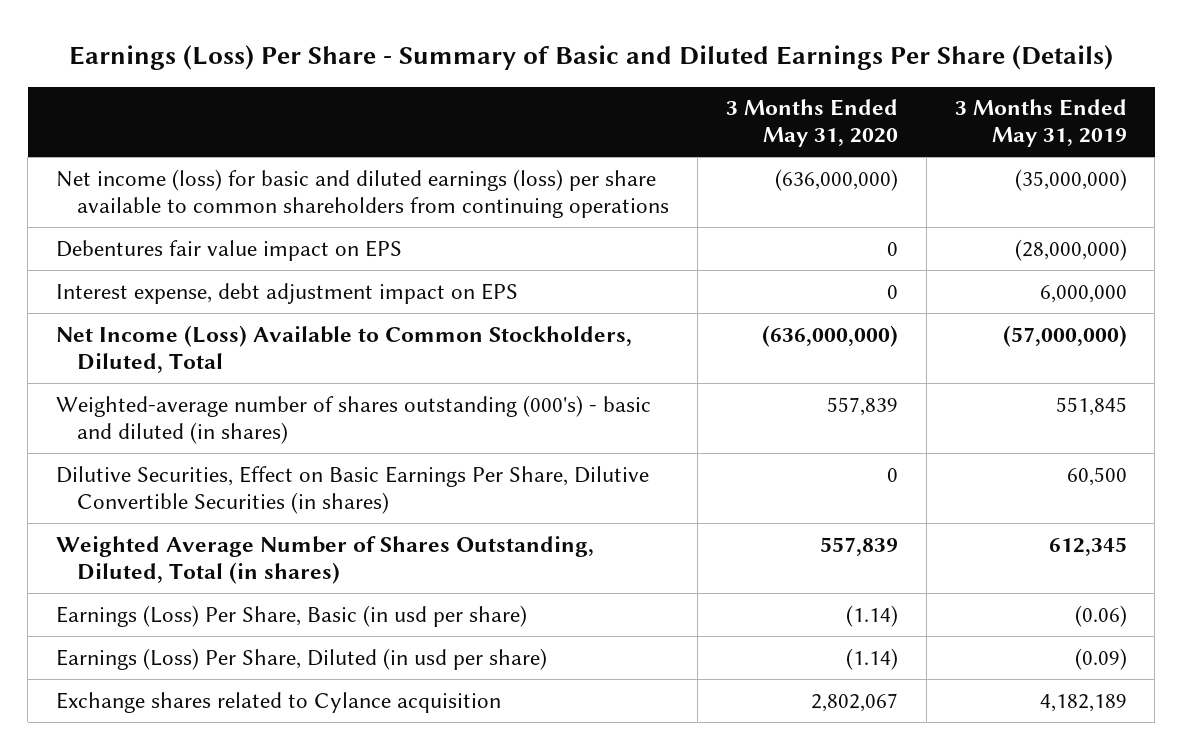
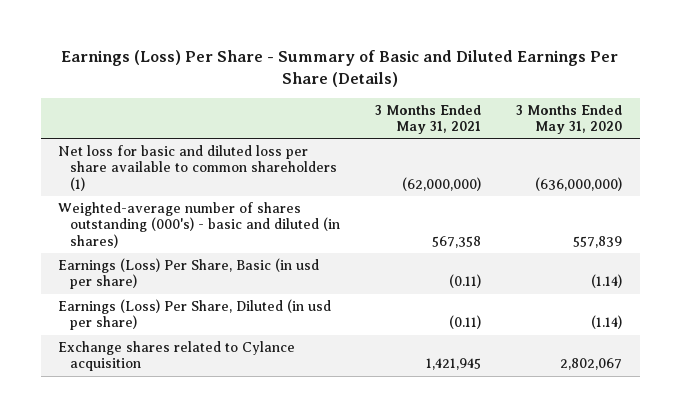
[954,99,1127,148] 3 Months Ended May 31, 2019 -> none
none -> [375,104,482,135] 3 Months Ended May 31, 2021
[56,239,403,261] Debentures fair value impact on EPS -> none
[56,282,519,304] Interest expense, debt adjustment impact on EPS -> none
[56,324,633,373] Net Income (Loss) Available to Common Stockholders, Diluted, Total -> none
[56,168,670,218] Net income (loss) for basic and diluted earnings (loss) per share available to common shareholders from continuing operations -> [58,144,338,191] Net loss for basic and diluted loss per share available to common shareholders (1)
[56,465,650,514] Dilutive Securities, Effect on Basic Earnings Per Share, Dilutive Convertible Securities (in shares) -> none
[56,535,595,584] Weighted Average Number of Shares Outstanding, Diluted, Total (in shares) -> none

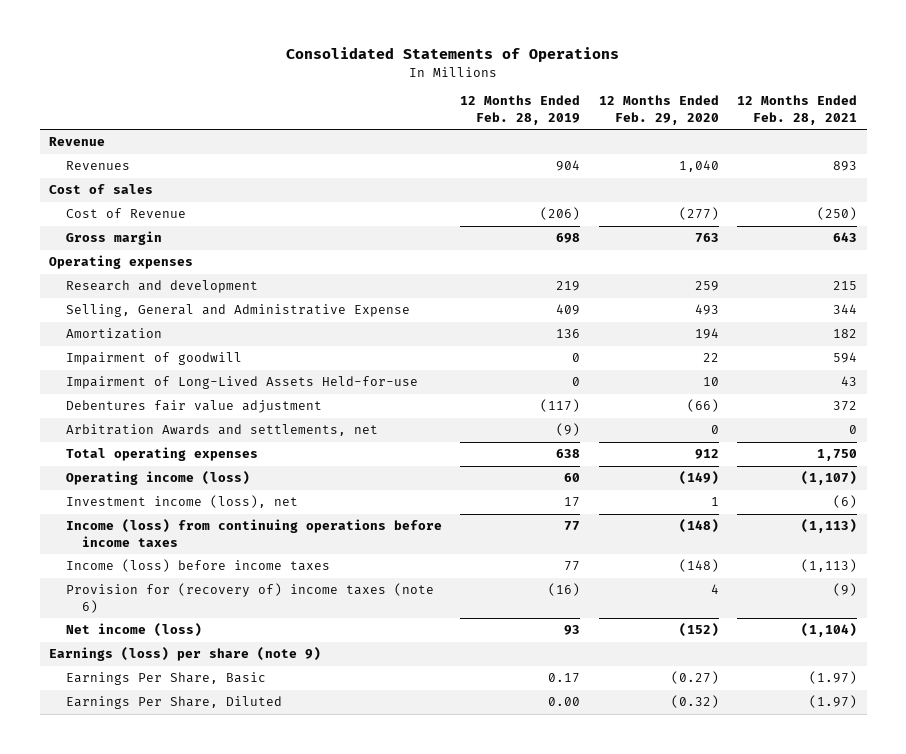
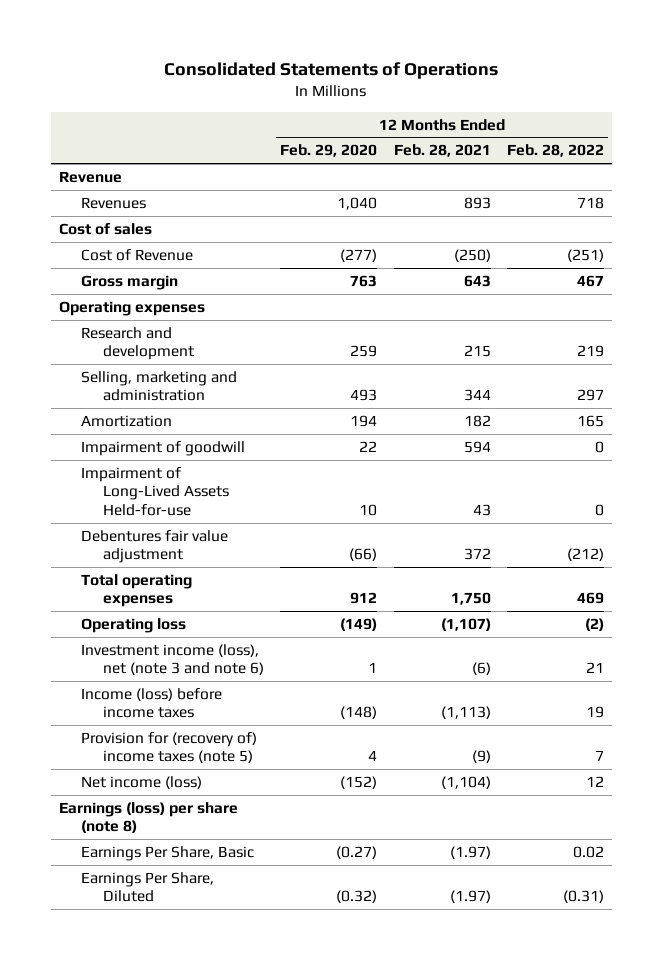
[460,95,581,125] 12 Months Ended Feb. 28, 2019 -> none
none -> [506,144,604,158] Feb. 28, 2022
[65,304,410,318] Selling, General and Administrative Expense -> [81,370,238,402] Selling, marketing and administration
[65,424,378,437] Arbitration Awards and settlements, net -> none
[65,519,442,547] Income (loss) from continuing operations before income taxes -> none
[65,471,250,486] Operating income (loss) -> [81,617,187,633] Operating loss
[65,495,298,509] Investment income (loss), net -> [81,643,265,676] Investment income (loss), net (note 3 and note 6)
[65,583,434,613] Provision for (recovery of) income taxes (note 6) -> [81,731,258,764] Provision for (recovery of) income taxes (note 5)
[49,647,322,662] Earnings (loss) per share (note 9) -> [59,801,239,834] Earnings (loss) per share (note 8)

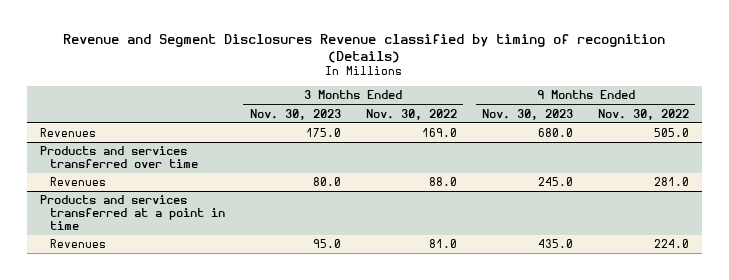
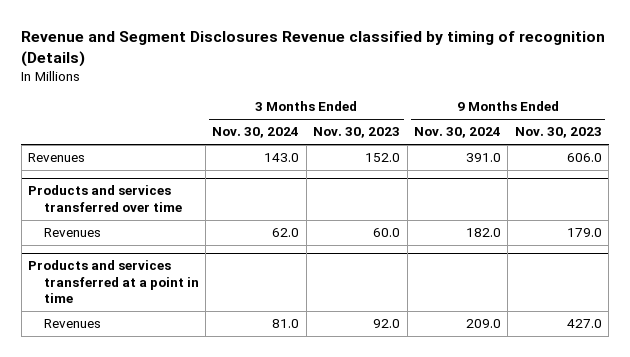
[365,108,457,120] Nov. 30, 2022 -> none
[598,108,690,120] Nov. 30, 2022 -> none
none -> [212,127,300,139] Nov. 30, 2024
none -> [414,127,502,139] Nov. 30, 2024
[305,128,341,138] 175.0 -> [365,153,401,163] 152.0
[537,128,573,138] 680.0 -> [566,153,602,163] 606.0
[312,177,341,187] 80.0 -> [373,228,401,238] 60.0
[537,177,573,187] 245.0 -> [566,228,602,238] 179.0
[312,239,341,249] 95.0 -> [373,319,401,329] 92.0
[537,239,573,249] 435.0 -> [566,319,602,329] 427.0

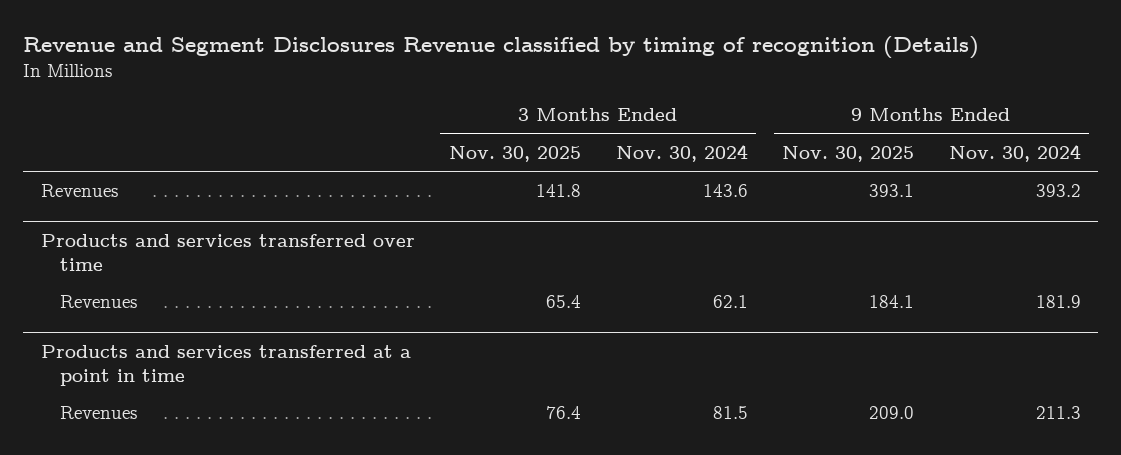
[313,127,401,139] Nov. 30, 2023 -> none
[514,127,602,139] Nov. 30, 2023 -> none
none -> [449,145,582,162] Nov. 30, 2025
none -> [782,145,915,162] Nov. 30, 2025
[264,153,300,163] 143.0 -> [702,184,748,198] 143.6
[466,153,502,163] 391.0 -> [1035,184,1081,198] 393.2
[272,228,300,238] 62.0 -> [712,295,748,309] 62.1
[466,228,502,238] 182.0 -> [1035,295,1081,309] 181.9
[272,319,300,329] 81.0 -> [712,406,748,420] 81.5
[466,319,502,329] 209.0 -> [1035,406,1081,420] 211.3

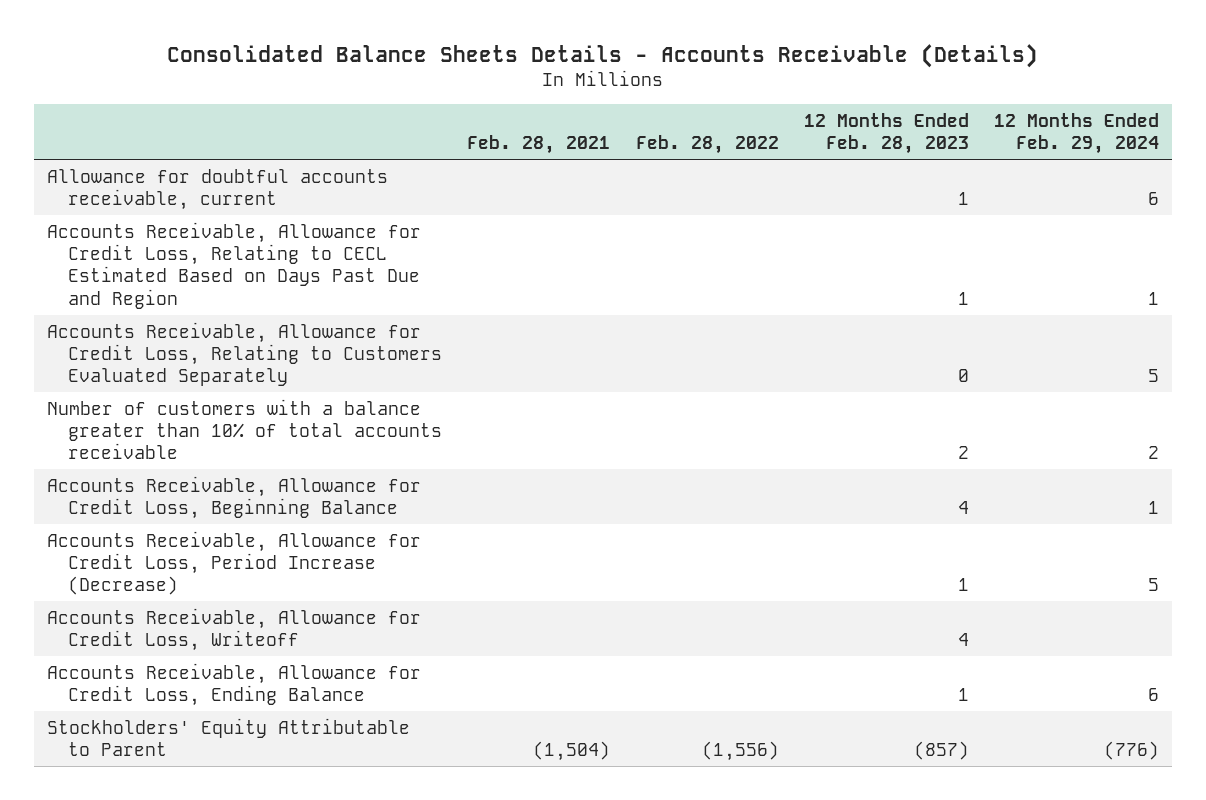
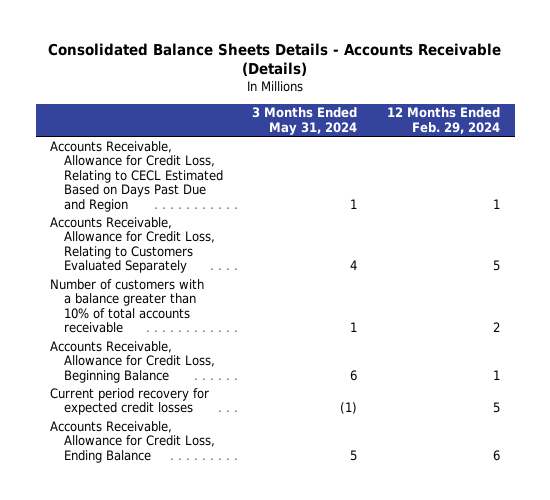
[467,135,611,155] Feb. 28, 2021 -> none
[635,135,779,155] Feb. 28, 2022 -> none
[803,112,969,155] 12 Months Ended Feb. 28, 2023 -> none
none -> [252,107,358,135] 3 Months Ended May 31, 2024
[46,168,388,210] Allowance for doubtful accounts receivable, current -> none
[46,607,421,651] Accounts Receivable, Allowance for Credit Loss, Writeoff -> none
[46,530,421,596] Accounts Receivable, Allowance for Credit Loss, Period Increase (Decrease) -> [50,387,210,416] Current period recovery for expected credit losses
[46,717,410,756] Stockholders' Equity Attributable to Parent -> none

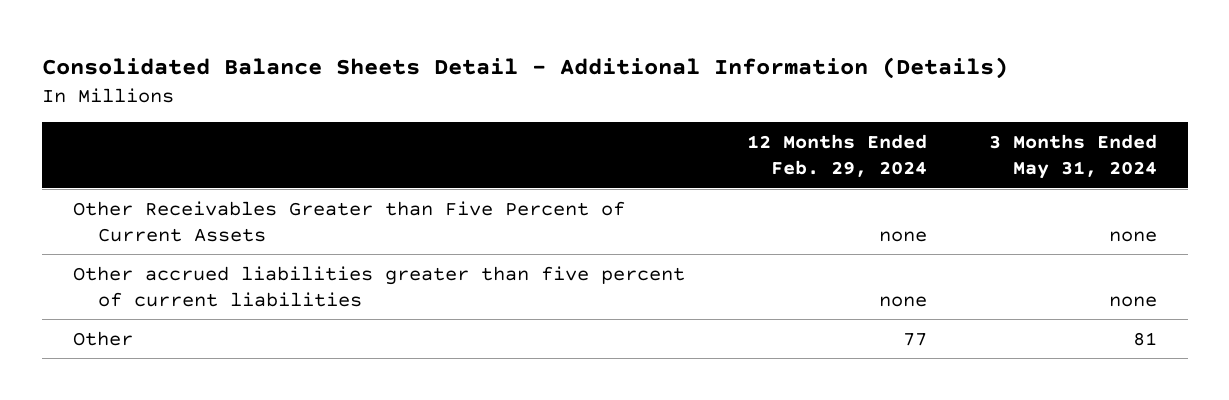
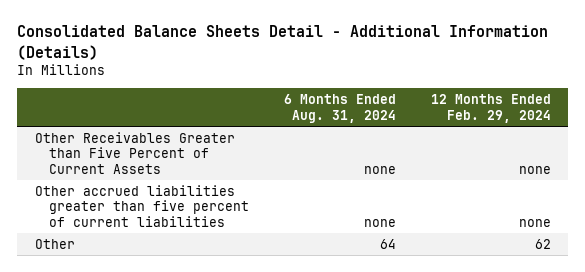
[988,134,1157,180] 3 Months Ended May 31, 2024 -> none
none -> [283,94,396,123] 6 Months Ended Aug. 31, 2024
[902,332,927,346] 77 -> [534,238,551,249] 62

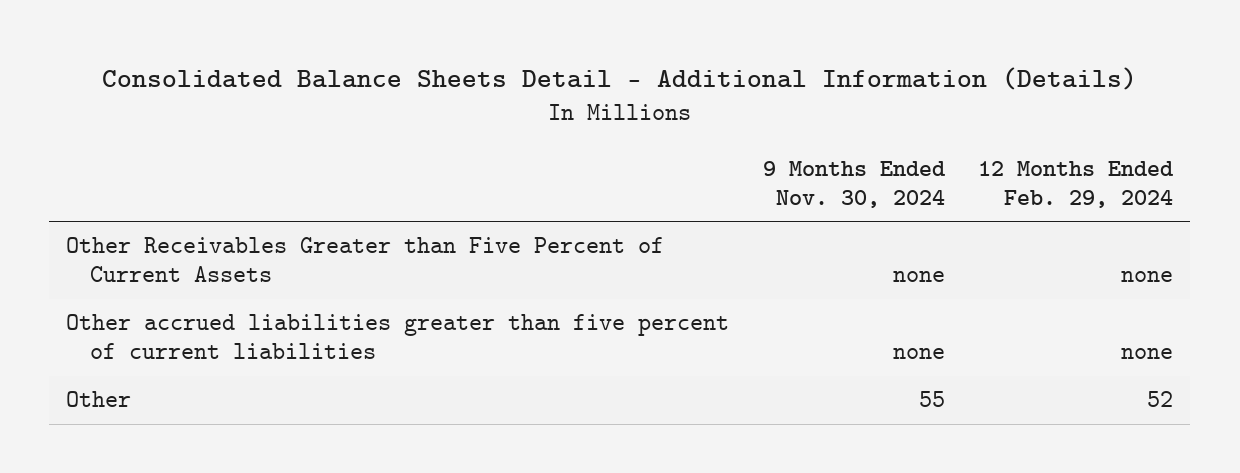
[283,94,396,123] 6 Months Ended Aug. 31, 2024 -> none
none -> [762,161,946,208] 9 Months Ended Nov. 30, 2024
[534,238,551,249] 62 -> [1147,391,1174,408] 52

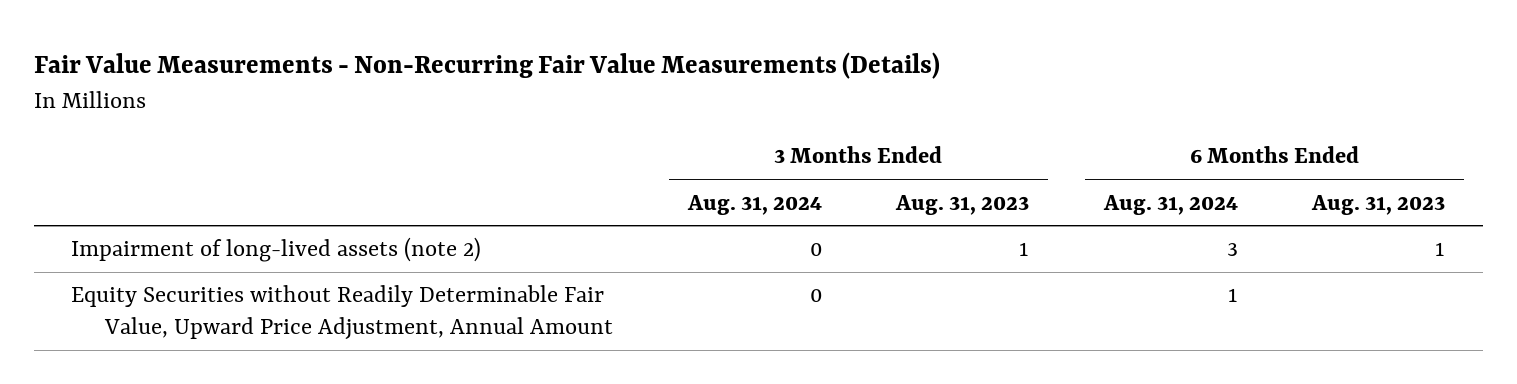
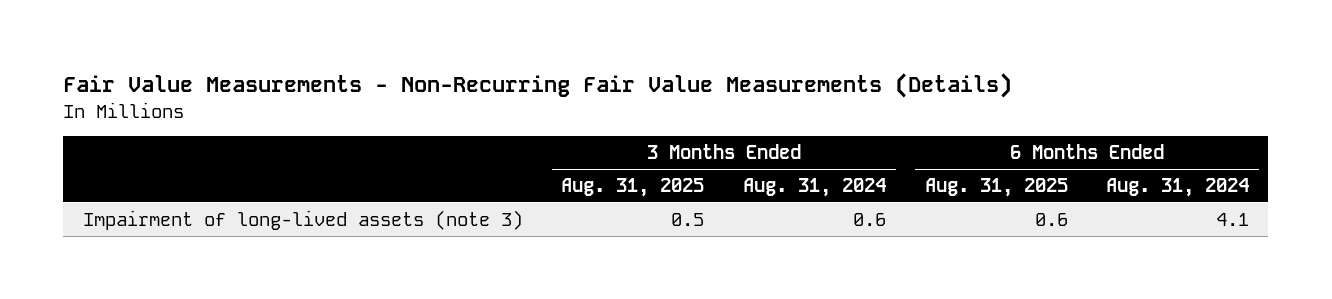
[895,194,1030,215] Aug. 31, 2023 -> none
[1311,194,1446,215] Aug. 31, 2023 -> none
none -> [561,178,705,198] Aug. 31, 2025
none -> [924,178,1068,198] Aug. 31, 2025
[71,285,614,339] Equity Securities without Readily Determinable Fair Value, Upward Price Adjustment, Annual Amount -> none
[71,237,482,263] Impairment of long-lived assets (note 2) -> [82,209,523,230] Impairment of long-lived assets (note 3)
[809,243,822,257] 0 -> [852,212,886,226] 0.6
[1226,243,1238,257] 3 -> [1216,212,1250,226] 4.1

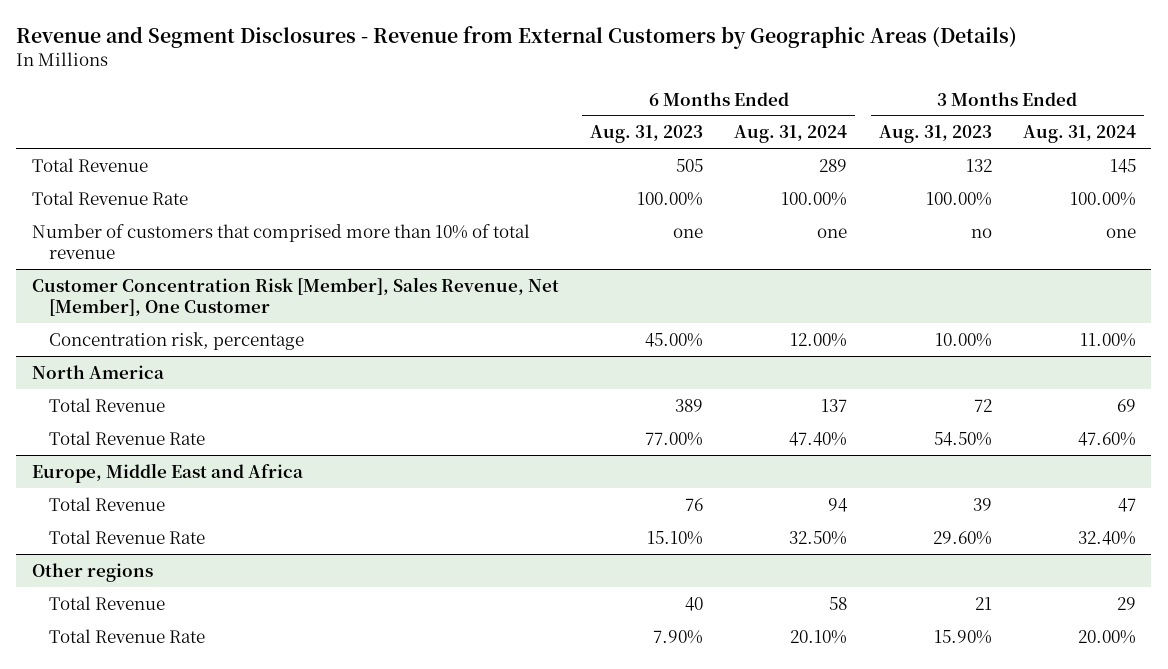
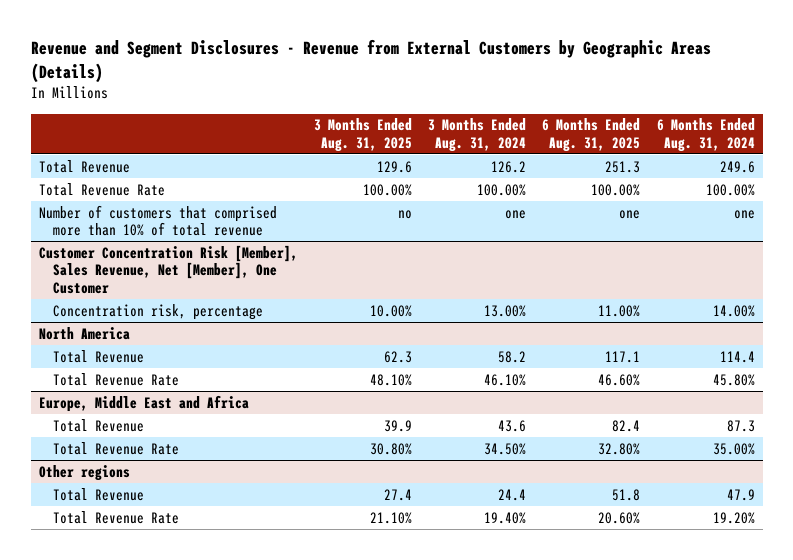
[590,125,704,144] Aug. 31, 2023 -> none
[878,125,992,144] Aug. 31, 2023 -> none
none -> [313,118,412,152] 3 Months Ended Aug. 31, 2025
none -> [542,118,641,152] 6 Months Ended Aug. 31, 2025
[819,158,848,172] 289 -> [719,160,755,173] 249.6
[1109,158,1136,173] 145 -> [491,160,527,173] 126.2
[790,332,848,347] 12.00% -> [712,304,755,317] 14.00%
[1079,332,1136,347] 11.00% -> [484,304,527,317] 13.00%
[821,398,848,412] 137 -> [719,350,755,363] 114.4
[1116,398,1136,412] 69 -> [498,350,527,363] 58.2
[789,431,848,446] 47.40% -> [712,373,755,386] 45.80%
[1077,431,1136,446] 47.60% -> [484,373,527,386] 46.10%
[828,497,849,512] 94 -> [726,419,755,432] 87.3
[1117,497,1136,512] 47 -> [498,419,527,432] 43.6
[789,530,848,545] 32.50% -> [712,442,755,455] 35.00%
[1077,530,1136,545] 32.40% -> [484,442,527,455] 34.50%
[829,596,848,610] 58 -> [726,488,755,501] 47.9
[1116,596,1136,610] 29 -> [498,488,527,501] 24.4
[790,629,848,644] 20.10% -> [712,511,755,524] 19.20%
[1077,629,1136,644] 20.00% -> [484,511,527,524] 19.40%

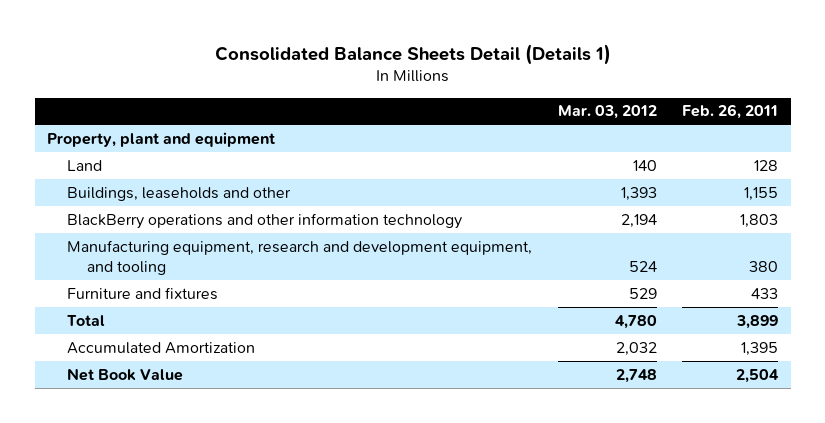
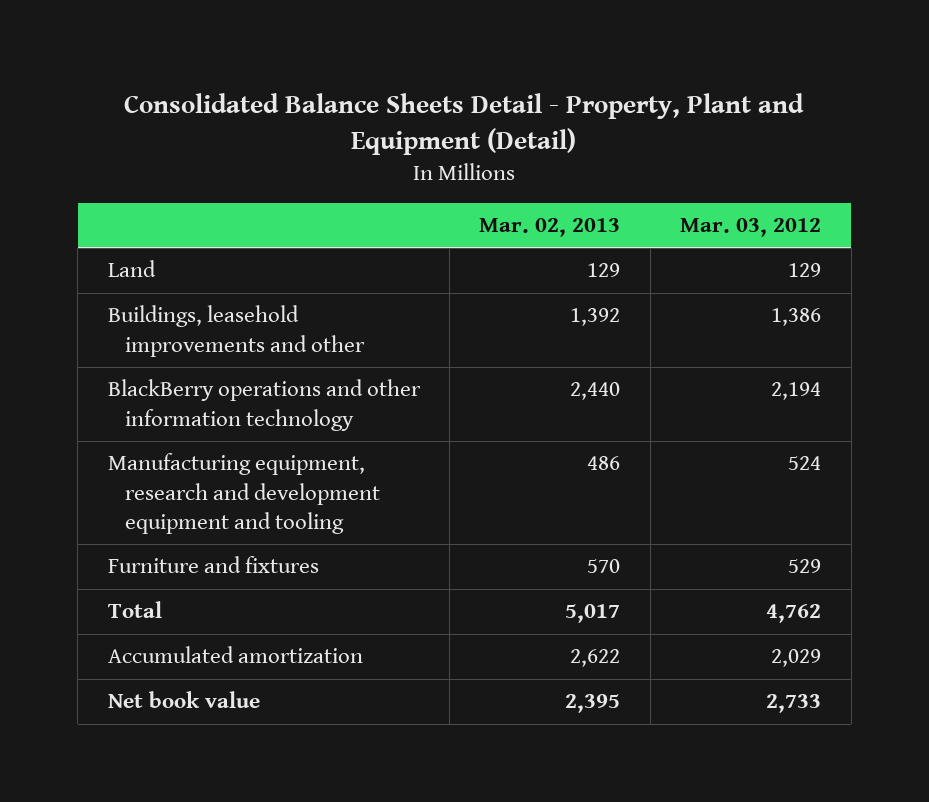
[214,43,611,65] Consolidated Balance Sheets Detail (Details 1) -> [124,93,805,155] Consolidated Balance Sheets Detail - Property, Plant and Equipment (Detail)
[682,104,779,120] Feb. 26, 2011 -> none
none -> [479,218,621,238] Mar. 02, 2013
[47,131,276,147] Property, plant and equipment -> none
[632,159,657,171] 140 -> [788,263,822,278] 129
[67,186,292,201] Buildings, leaseholds and other -> [107,305,365,357] Buildings, leasehold improvements and other
[620,186,657,201] 1,393 -> [771,308,822,327] 1,386
[67,239,533,276] Manufacturing equipment, research and development equipment, and tooling -> [107,453,380,535] Manufacturing equipment, research and development equipment and tooling
[614,314,657,329] 4,780 -> [766,604,822,624] 4,762
[67,341,256,354] Accumulated Amortization -> [107,646,363,664] Accumulated amortization
[615,341,657,356] 2,032 -> [771,649,822,668] 2,029
[67,367,184,381] Net Book Value -> [107,691,260,709] Net book value
[615,368,657,383] 2,748 -> [766,694,822,714] 2,733

